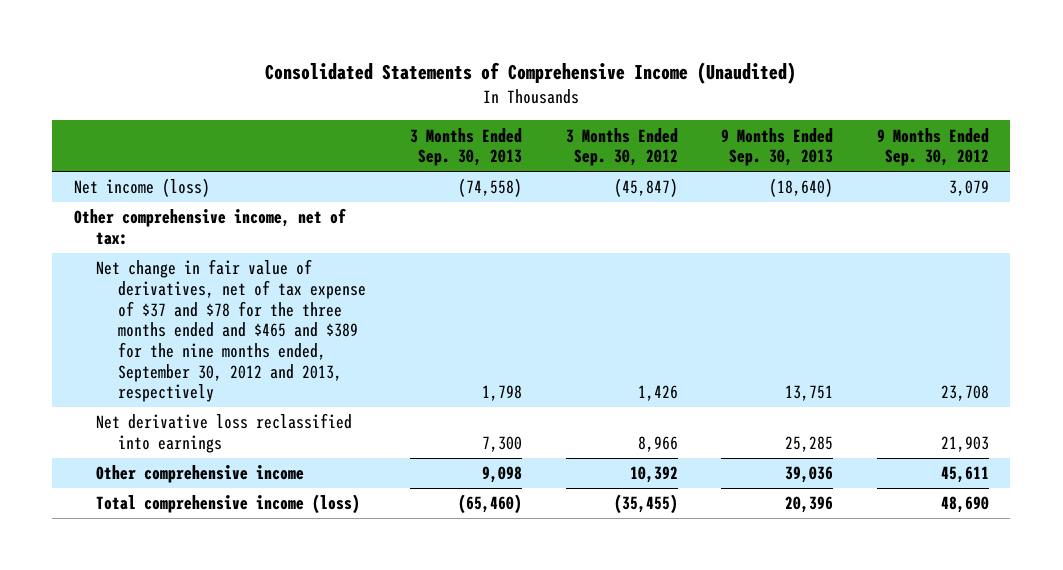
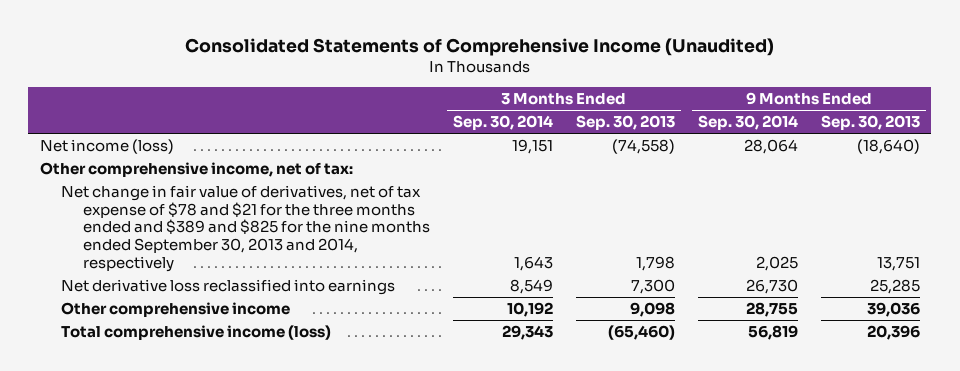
[565,127,678,167] 3 Months Ended Sep. 30, 2012 -> none
[876,127,989,167] 9 Months Ended Sep. 30, 2012 -> none
none -> [453,115,554,131] Sep. 30, 2014
none -> [698,115,799,131] Sep. 30, 2014
[96,259,367,403] Net change in fair value of derivatives, net of tax expense of $37 and $78 for the three months ended and $465 and $389 for the nine months ended, September 30, 2012 and 2013, respectively -> [61,185,431,272] Net change in fair value of derivatives, net of tax expense of $78 and $21 for the three months ended and $389 and $825 for the nine months ended September 30, 2013 and 2014, respectively

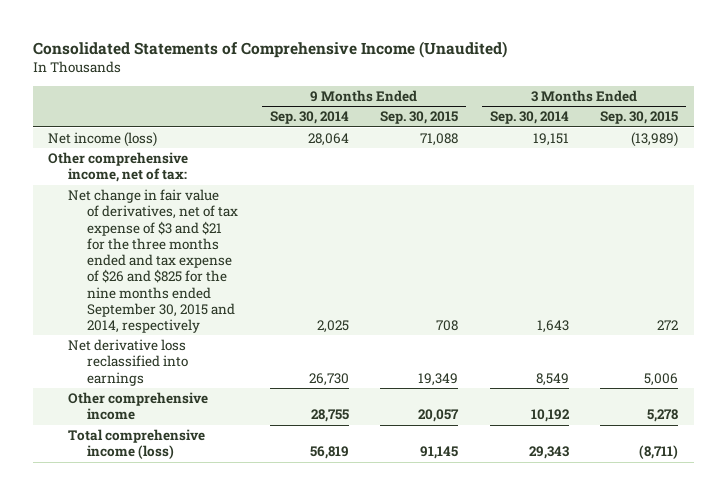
[576,115,676,131] Sep. 30, 2013 -> none
[820,115,920,131] Sep. 30, 2013 -> none
none -> [380,111,459,125] Sep. 30, 2015
none -> [600,111,679,125] Sep. 30, 2015
[61,185,431,272] Net change in fair value of derivatives, net of tax expense of $78 and $21 for the three months ended and $389 and $825 for the nine months ended September 30, 2013 and 2014, respectively -> [67,189,238,334] Net change in fair value of derivatives, net of tax expense of $3 and $21 for the three months ended and tax expense of $26 and $825 for the nine months ended September 30, 2015 and 2014, respectively

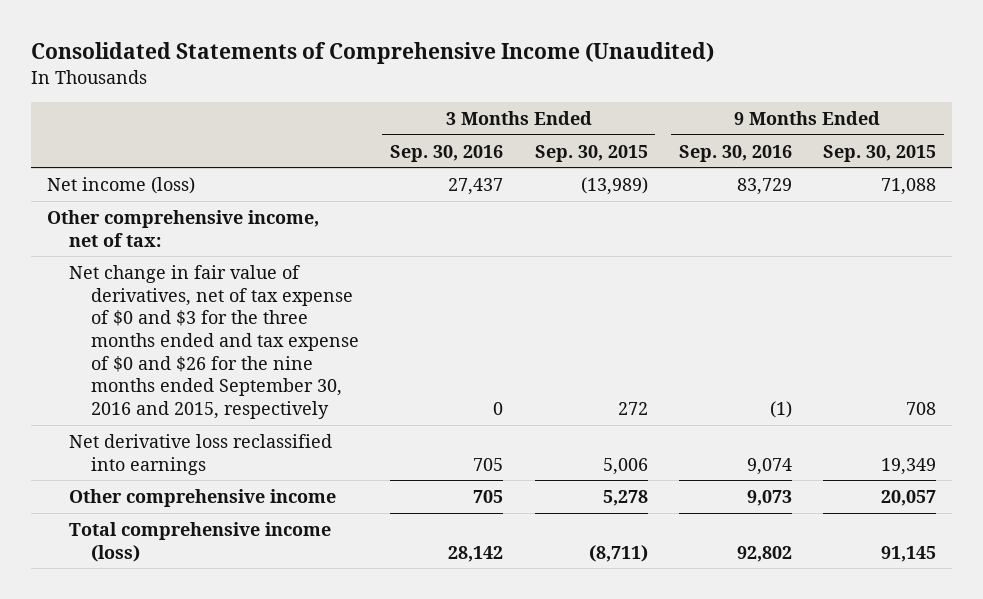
[269,111,349,125] Sep. 30, 2014 -> none
[489,111,569,125] Sep. 30, 2014 -> none
none -> [390,144,504,162] Sep. 30, 2016
none -> [678,144,792,162] Sep. 30, 2016
[67,189,238,334] Net change in fair value of derivatives, net of tax expense of $3 and $21 for the three months ended and tax expense of $26 and $825 for the nine months ended September 30, 2015 and 2014, respectively -> [68,264,360,420] Net change in fair value of derivatives, net of tax expense of $0 and $3 for the three months ended and tax expense of $0 and $26 for the nine months ended September 30, 2016 and 2015, respectively

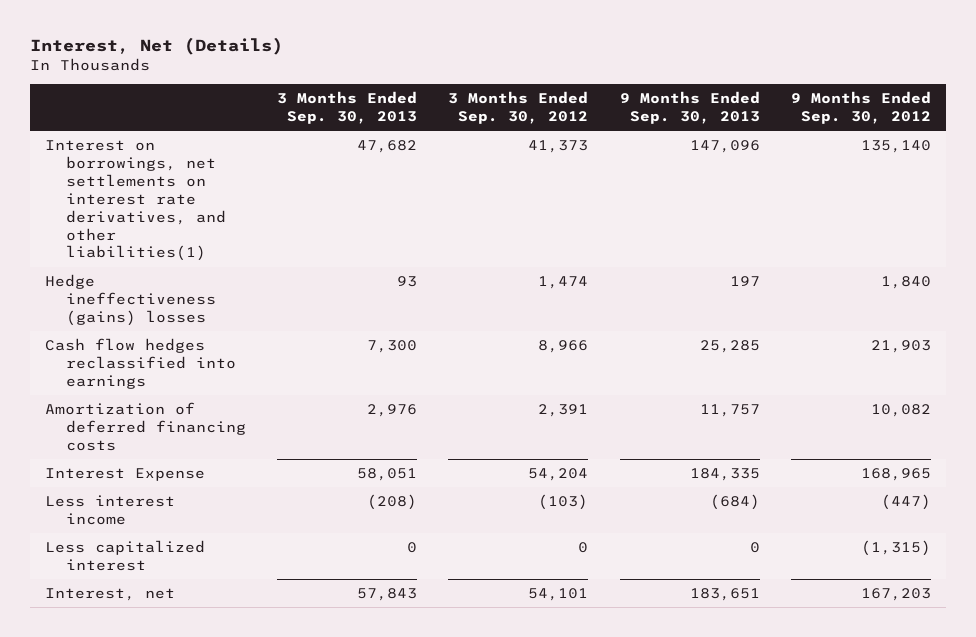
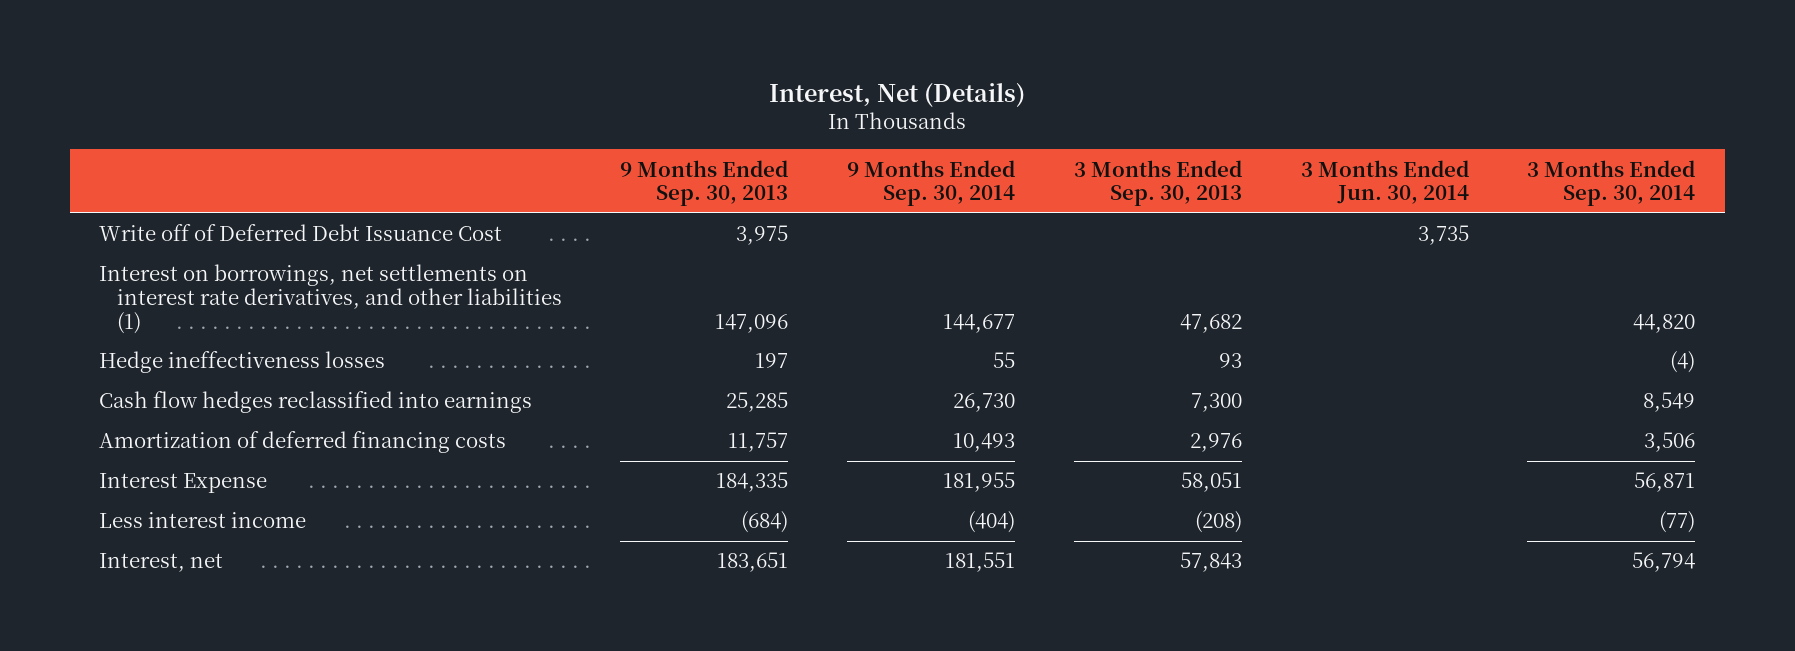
[448,90,589,124] 3 Months Ended Sep. 30, 2012 -> none
[790,90,931,124] 9 Months Ended Sep. 30, 2012 -> none
none -> [847,159,1016,207] 9 Months Ended Sep. 30, 2014
none -> [1300,159,1469,205] 3 Months Ended Jun. 30, 2014
none -> [1527,159,1696,207] 3 Months Ended Sep. 30, 2014
none -> [99,224,503,242] Write off of Deferred Debt Issuance Cost
[45,139,226,262] Interest on borrowings, net settlements on interest rate derivatives, and other liabilities(1) -> [99,264,562,334] Interest on borrowings, net settlements on interest rate derivatives, and other liabilities (1)
[45,273,216,326] Hedge ineffectiveness (gains) losses -> [99,351,386,374] Hedge ineffectiveness losses
[45,539,206,571] Less capitalized interest -> none

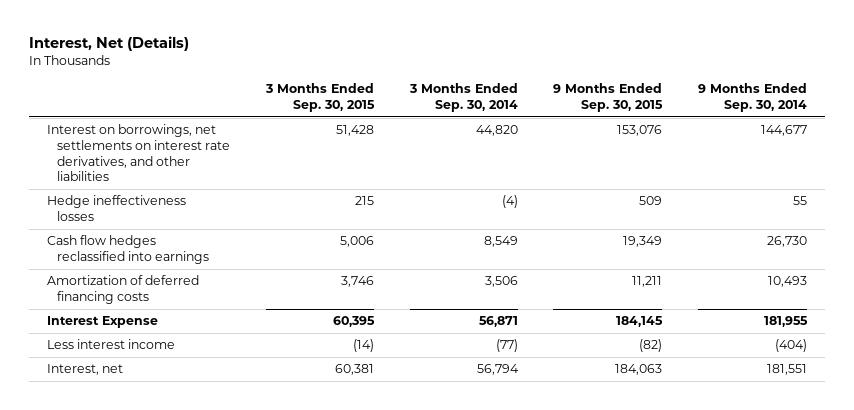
[620,159,789,207] 9 Months Ended Sep. 30, 2013 -> none
[1073,159,1242,207] 3 Months Ended Sep. 30, 2013 -> none
[1300,159,1469,205] 3 Months Ended Jun. 30, 2014 -> none
none -> [264,83,375,113] 3 Months Ended Sep. 30, 2015
none -> [553,83,664,113] 9 Months Ended Sep. 30, 2015
[99,224,503,242] Write off of Deferred Debt Issuance Cost -> none
[99,264,562,334] Interest on borrowings, net settlements on interest rate derivatives, and other liabilities (1) -> [46,124,230,182] Interest on borrowings, net settlements on interest rate derivatives, and other liabilities

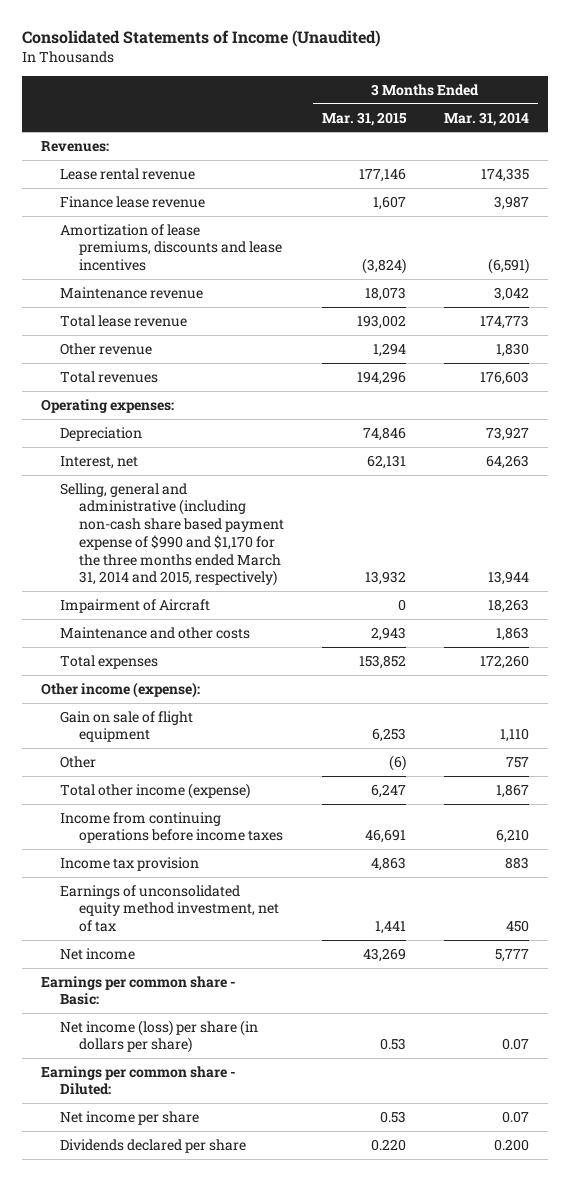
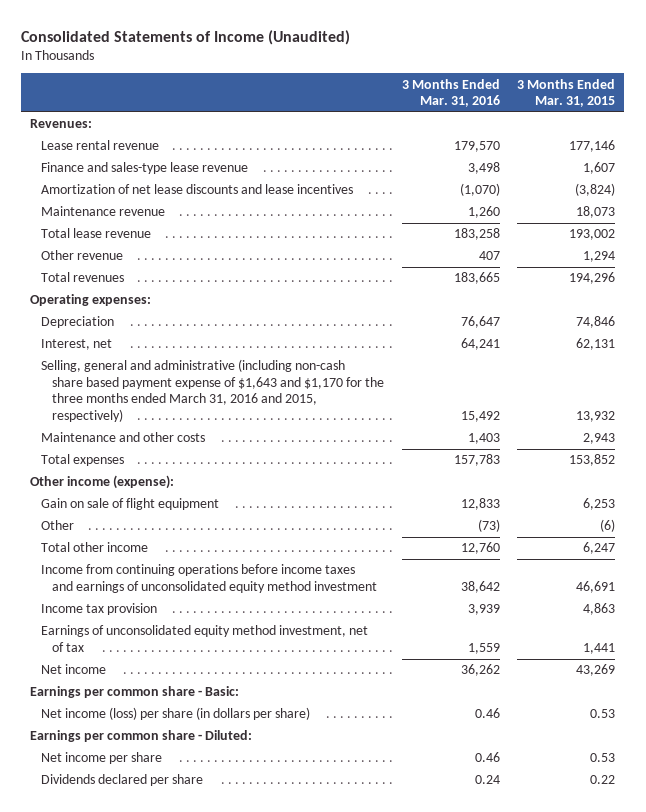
[443,111,529,126] Mar. 31, 2014 -> none
none -> [401,78,500,108] 3 Months Ended Mar. 31, 2016
[60,195,206,208] Finance lease revenue -> [41,162,249,175] Finance and sales-type lease revenue
[60,223,283,272] Amortization of lease premiums, discounts and lease incentives -> [41,184,354,195] Amortization of net lease discounts and lease incentives
[60,598,211,613] Impairment of Aircraft -> none
[60,482,285,587] Selling, general and administrative (including non-cash share based payment expense of $990 and $1,170 for the three months ended March 31, 2014 and 2015, respectively) -> [41,359,385,422] Selling, general and administrative (including non-cash share based payment expense of $1,643 and $1,170 for the three months ended March 31, 2016 and 2015, respectively)
[60,782,251,799] Total other income (expense) -> [41,542,149,553] Total other income
[60,811,284,844] Income from continuing operations before income taxes -> [41,564,378,593] Income from continuing operations before income taxes and earnings of unconsolidated equity method investment
[371,1138,407,1151] 0.220 -> [590,775,616,785] 0.22

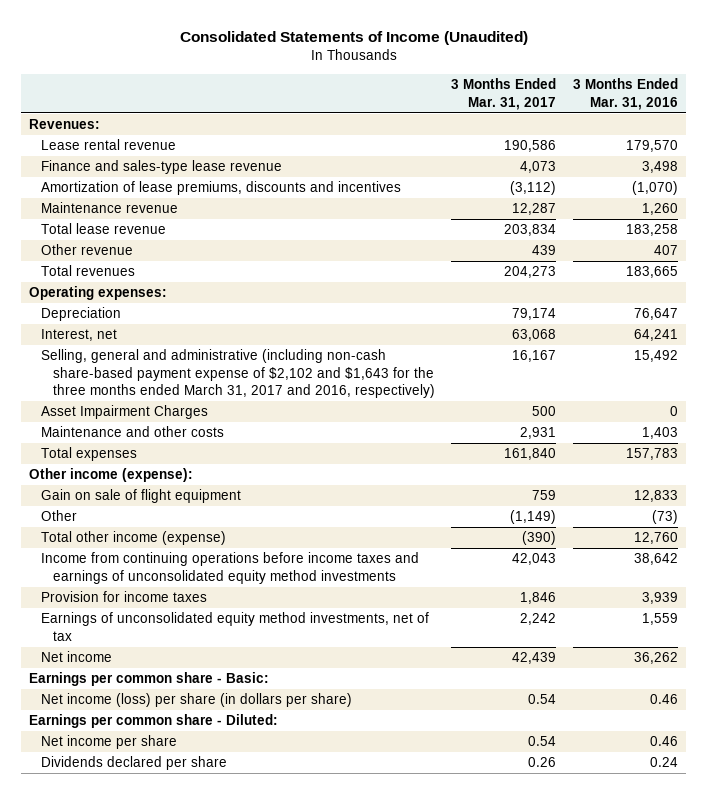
[517,78,616,108] 3 Months Ended Mar. 31, 2015 -> none
none -> [451,78,557,110] 3 Months Ended Mar. 31, 2017
[41,184,354,195] Amortization of net lease discounts and lease incentives -> [40,181,401,196] Amortization of lease premiums, discounts and incentives
[41,359,385,422] Selling, general and administrative (including non-cash share based payment expense of $1,643 and $1,170 for the three months ended March 31, 2016 and 2015, respectively) -> [40,349,435,399] Selling, general and administrative (including non-cash share-based payment expense of $2,102 and $1,643 for the three months ended March 31, 2017 and 2016, respectively)
none -> [40,405,208,420] Asset Impairment Charges
[41,542,149,553] Total other income -> [40,531,226,546] Total other income (expense)
[41,564,378,593] Income from continuing operations before income taxes and earnings of unconsolidated equity method investment -> [40,552,419,584] Income from continuing operations before income taxes and earnings of unconsolidated equity method investments
[41,603,158,616] Income tax provision -> [40,591,207,603] Provision for income taxes
[41,625,369,652] Earnings of unconsolidated equity method investment, net of tax -> [40,612,429,641] Earnings of unconsolidated equity method investments, net of tax

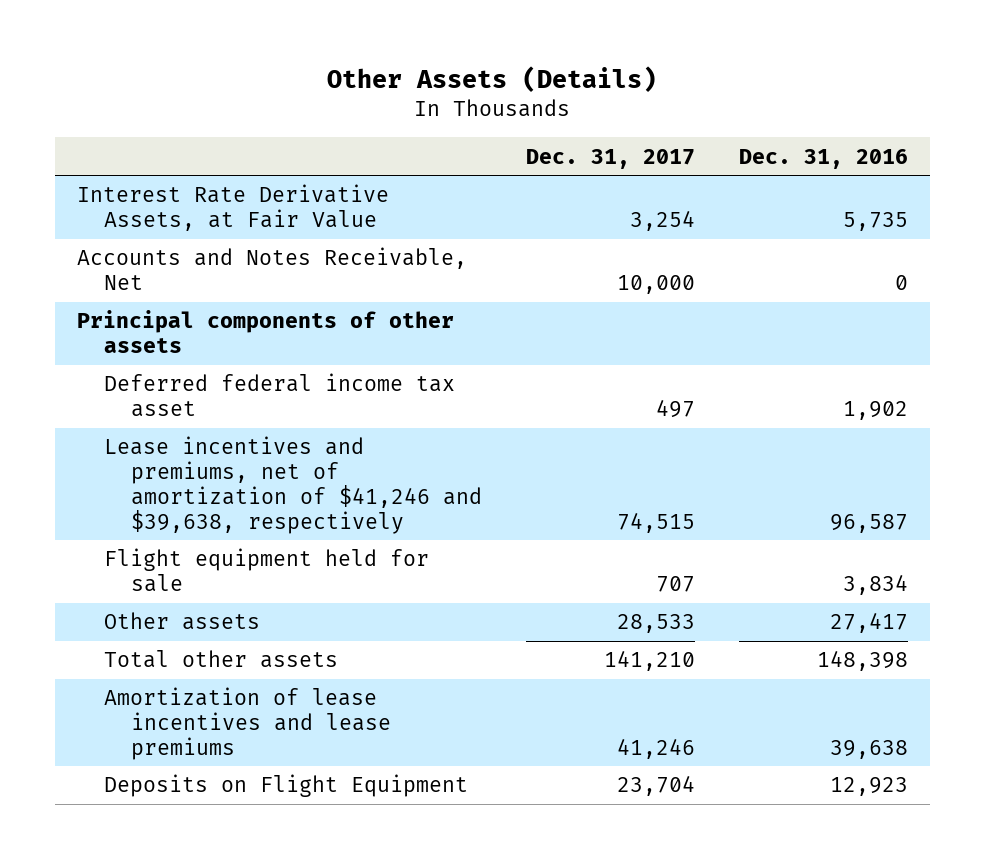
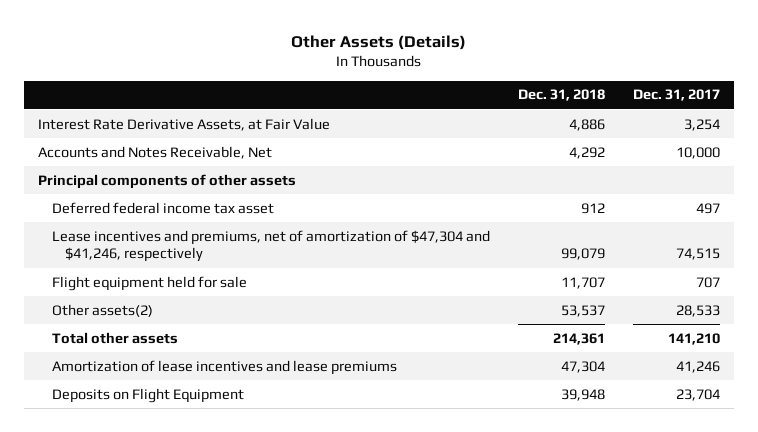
[738,148,908,169] Dec. 31, 2016 -> none
none -> [517,89,605,102] Dec. 31, 2018
[104,436,483,534] Lease incentives and premiums, net of amortization of $41,246 and $39,638, respectively -> [51,229,490,263] Lease incentives and premiums, net of amortization of $47,304 and $41,246, respectively
[104,612,261,631] Other assets -> [51,303,153,317] Other assets(2)

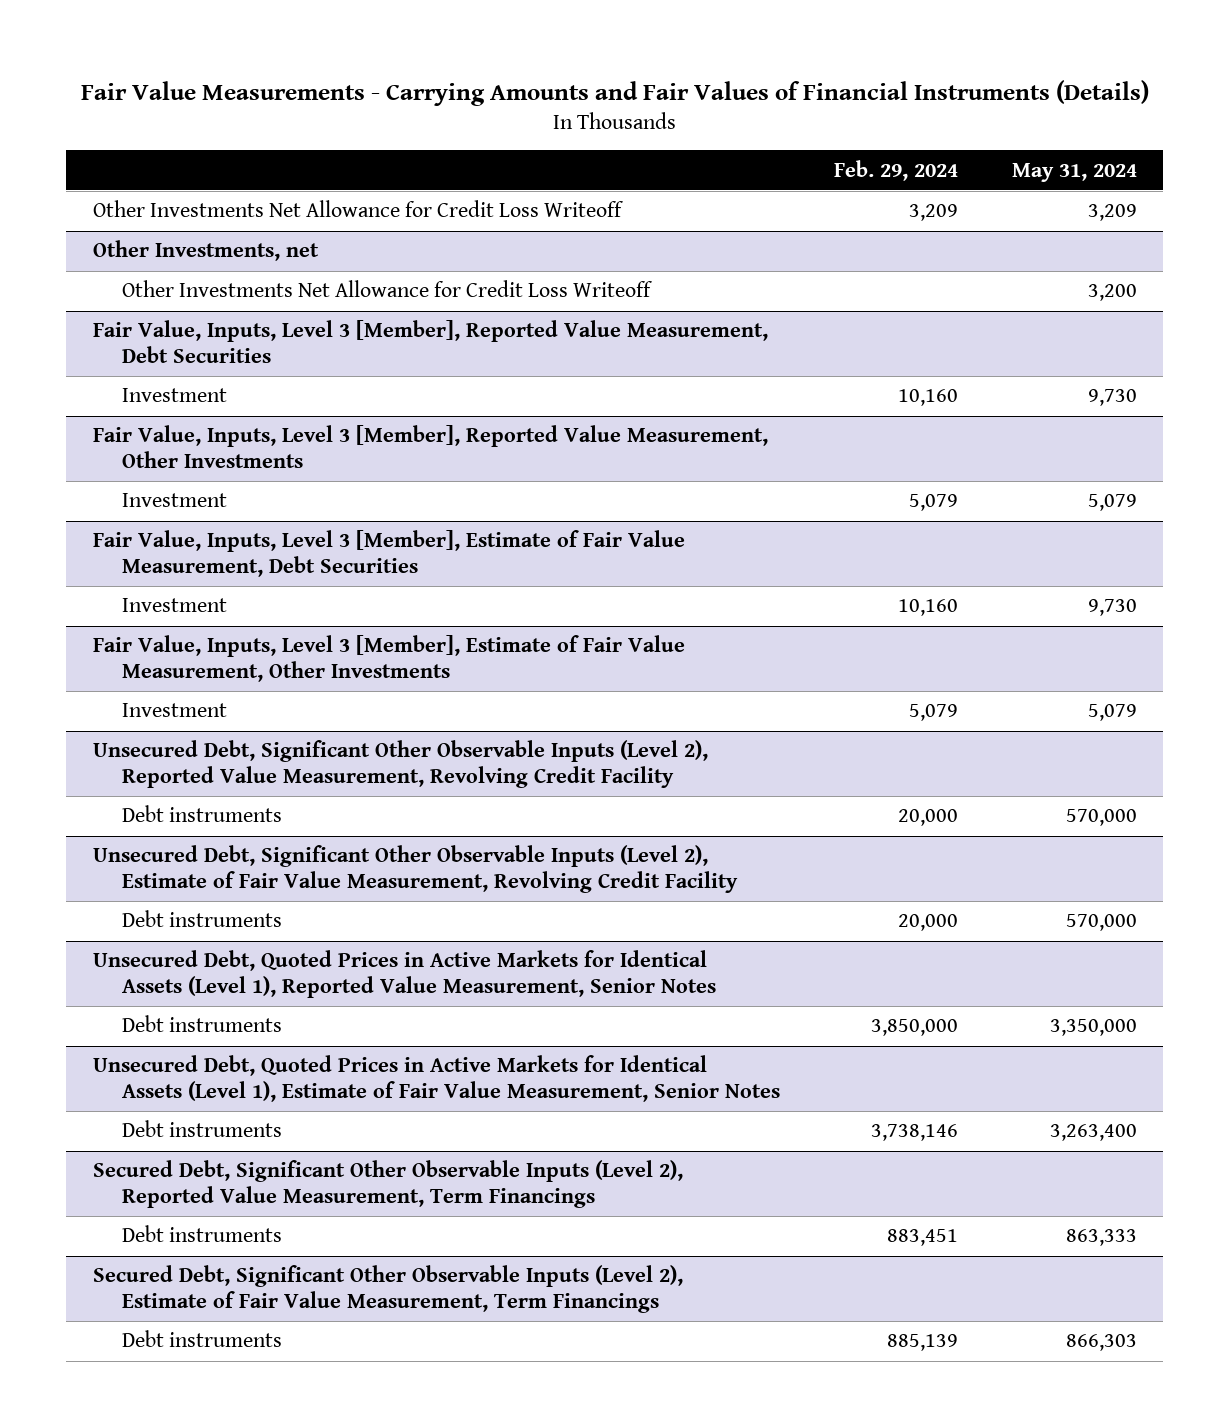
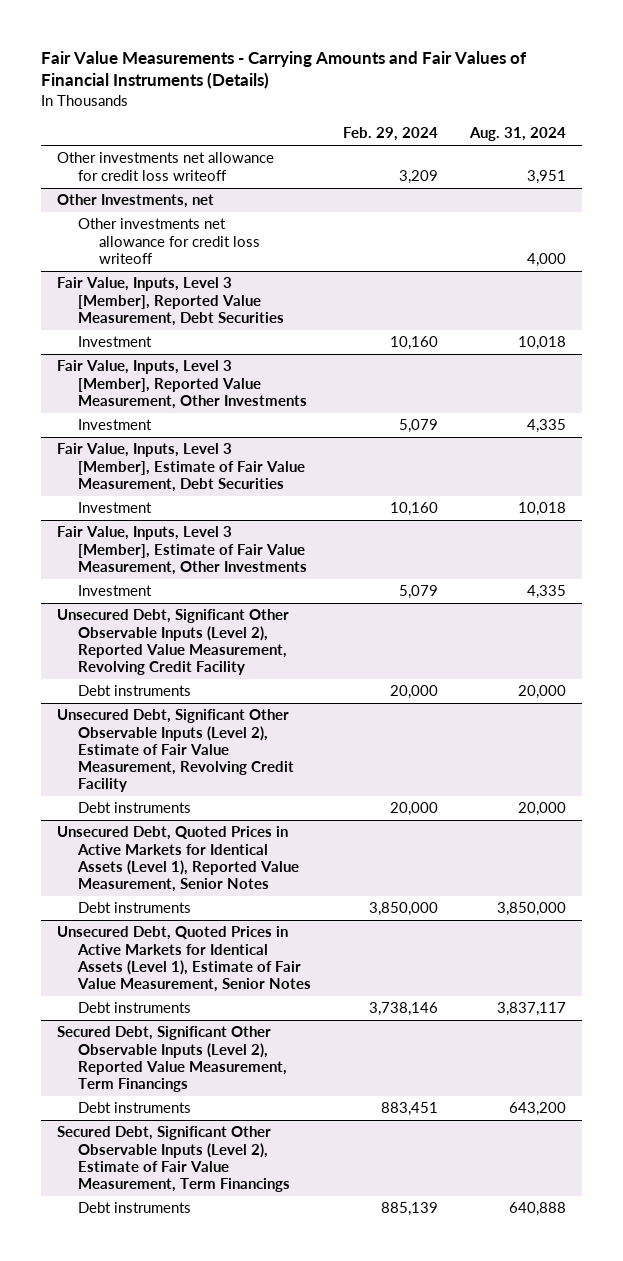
[1011,162,1137,182] May 31, 2024 -> none
none -> [469,127,567,142] Aug. 31, 2024
[92,200,624,218] Other Investments Net Allowance for Credit Loss Writeoff -> [57,152,275,181] Other investments net allowance for credit loss writeoff
[121,280,653,298] Other Investments Net Allowance for Credit Loss Writeoff -> [78,218,261,264] Other investments net allowance for credit loss writeoff

